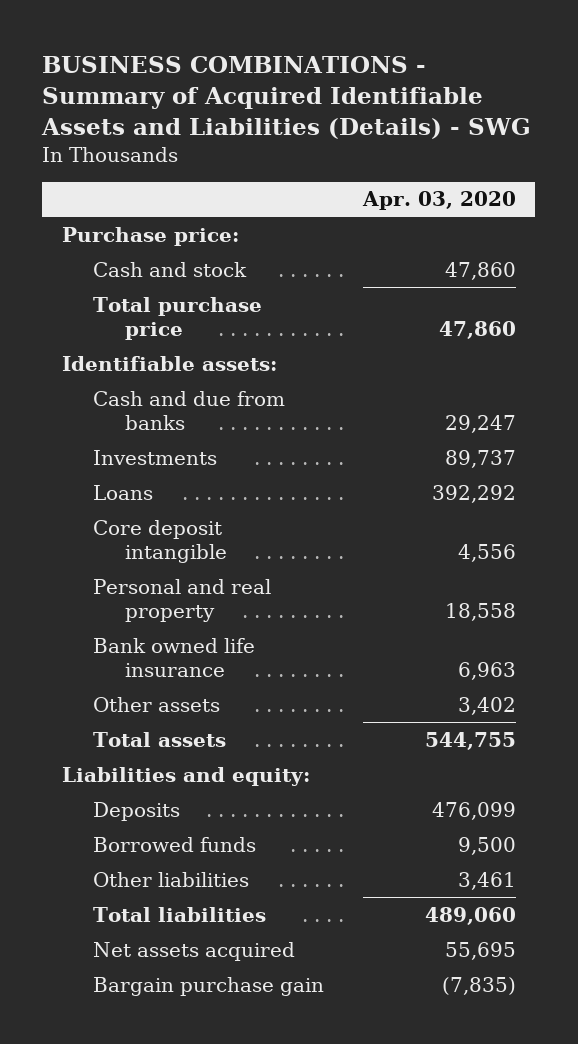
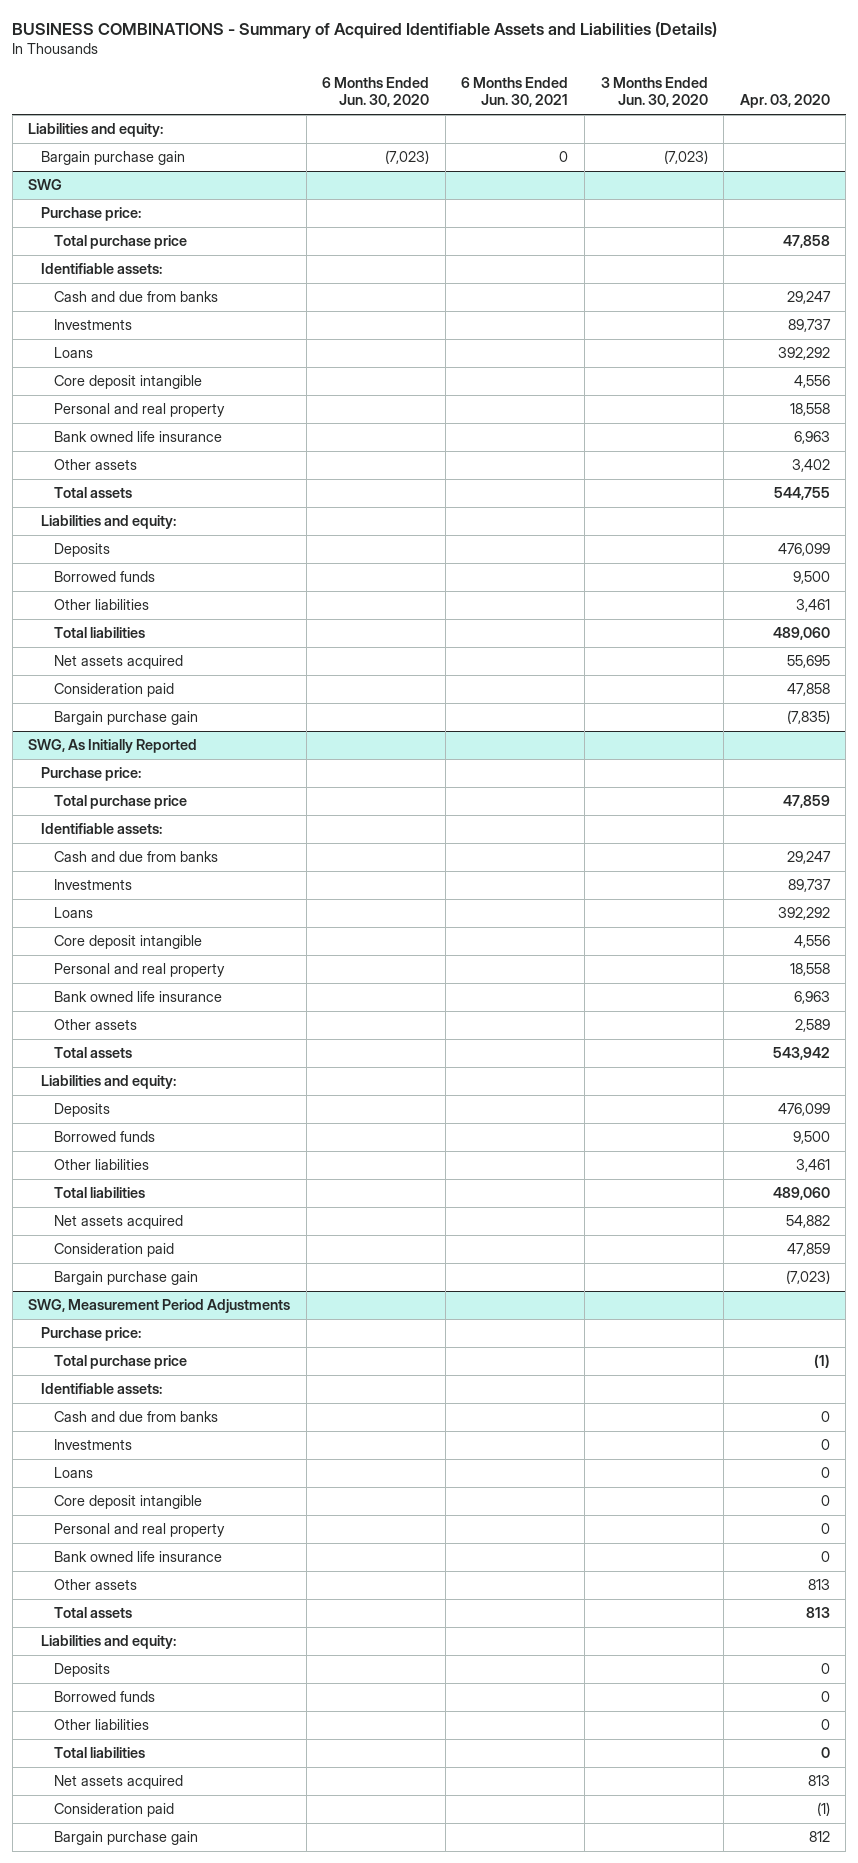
[41,56,532,140] BUSINESS COMBINATIONS - Summary of Acquired Identifiable Assets and Liabilities (Details) - SWG -> [12,21,718,39] BUSINESS COMBINATIONS - Summary of Acquired Identifiable Assets and Liabilities (Details)
none -> [322,76,430,108] 6 Months Ended Jun. 30, 2020
none -> [461,76,569,108] 6 Months Ended Jun. 30, 2021
none -> [600,76,708,108] 3 Months Ended Jun. 30, 2020
none -> [28,123,164,138] Liabilities and equity:
none -> [41,151,186,166] Bargain purchase gain
none -> [28,179,63,191] SWG
[93,261,248,277] Cash and stock -> none
[438,321,516,340] 47,860 -> [782,235,830,249] 47,858
none -> [53,683,174,698] Consideration paid
none -> [28,739,198,754] SWG, As Initially Reported
none -> [41,767,142,782] Purchase price:
none -> [53,795,187,810] Total purchase price
none -> [41,823,163,835] Identifiable assets:
none -> [53,851,218,863] Cash and due from banks
none -> [53,879,132,891] Investments
none -> [53,907,93,919] Loans
none -> [53,935,202,950] Core deposit intangible
none -> [53,963,225,978] Personal and real property
none -> [53,991,222,1003] Bank owned life insurance
none -> [53,1019,137,1031] Other assets
none -> [53,1047,132,1059] Total assets
none -> [41,1075,177,1090] Liabilities and equity:
none -> [53,1103,110,1118] Deposits
none -> [53,1131,155,1143] Borrowed funds
none -> [53,1159,149,1171] Other liabilities
none -> [53,1187,145,1199] Total liabilities
none -> [53,1215,183,1230] Net assets acquired
none -> [53,1243,174,1258] Consideration paid
none -> [53,1271,198,1286] Bargain purchase gain
none -> [28,1299,291,1314] SWG, Measurement Period Adjustments
none -> [41,1327,142,1342] Purchase price:
none -> [53,1355,187,1370] Total purchase price
none -> [41,1383,163,1395] Identifiable assets:
none -> [53,1411,218,1423] Cash and due from banks
none -> [53,1439,132,1451] Investments
none -> [53,1467,93,1479] Loans
none -> [53,1495,202,1510] Core deposit intangible
none -> [53,1523,225,1538] Personal and real property
none -> [53,1551,222,1563] Bank owned life insurance
none -> [53,1579,137,1591] Other assets
none -> [53,1607,132,1619] Total assets
none -> [41,1635,177,1650] Liabilities and equity:
none -> [53,1663,110,1678] Deposits
none -> [53,1691,155,1703] Borrowed funds
none -> [53,1719,149,1731] Other liabilities
none -> [53,1747,145,1759] Total liabilities
none -> [53,1775,183,1790] Net assets acquired
none -> [53,1803,174,1818] Consideration paid
none -> [53,1831,198,1846] Bargain purchase gain

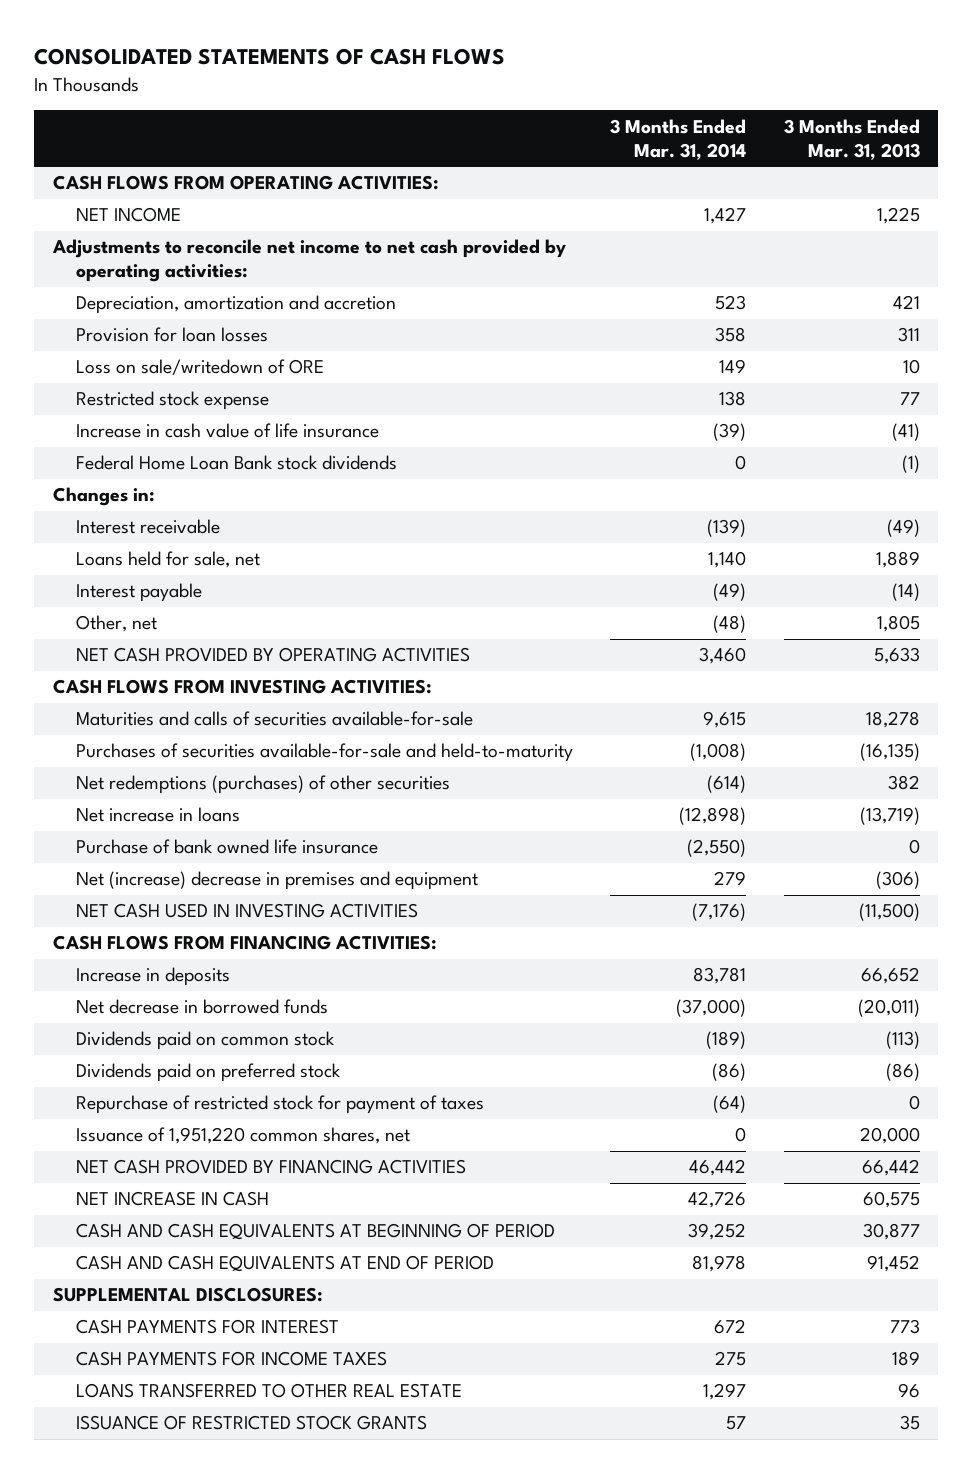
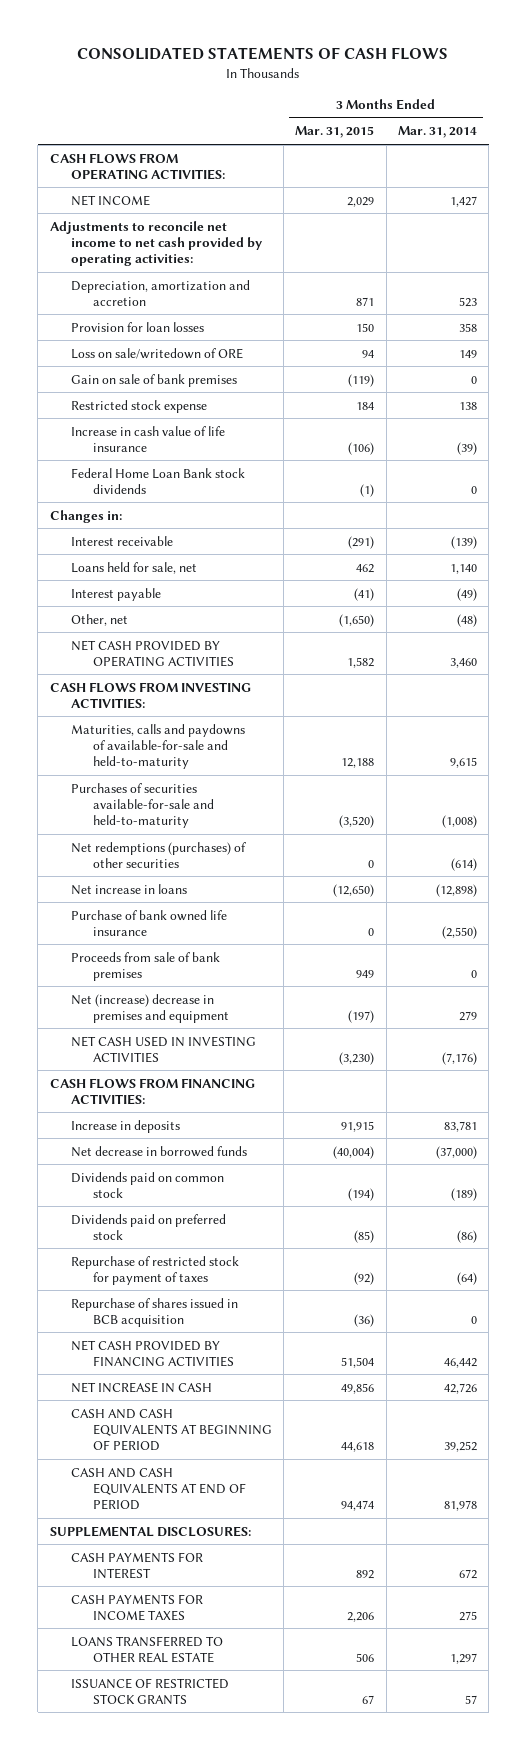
[783,118,920,160] 3 Months Ended Mar. 31, 2013 -> none
none -> [295,126,375,139] Mar. 31, 2015
none -> [71,373,238,387] Gain on sale of bank premises
[76,711,474,727] Maturities and calls of securities available-for-sale -> [71,723,246,769] Maturities, calls and paydowns of available-for-sale and held-to-maturity
none -> [71,951,221,981] Proceeds from sale of bank premises
[76,1127,411,1145] Issuance of 1,951,220 common shares, net -> none
none -> [71,1297,239,1327] Repurchase of shares issued in BCB acquisition

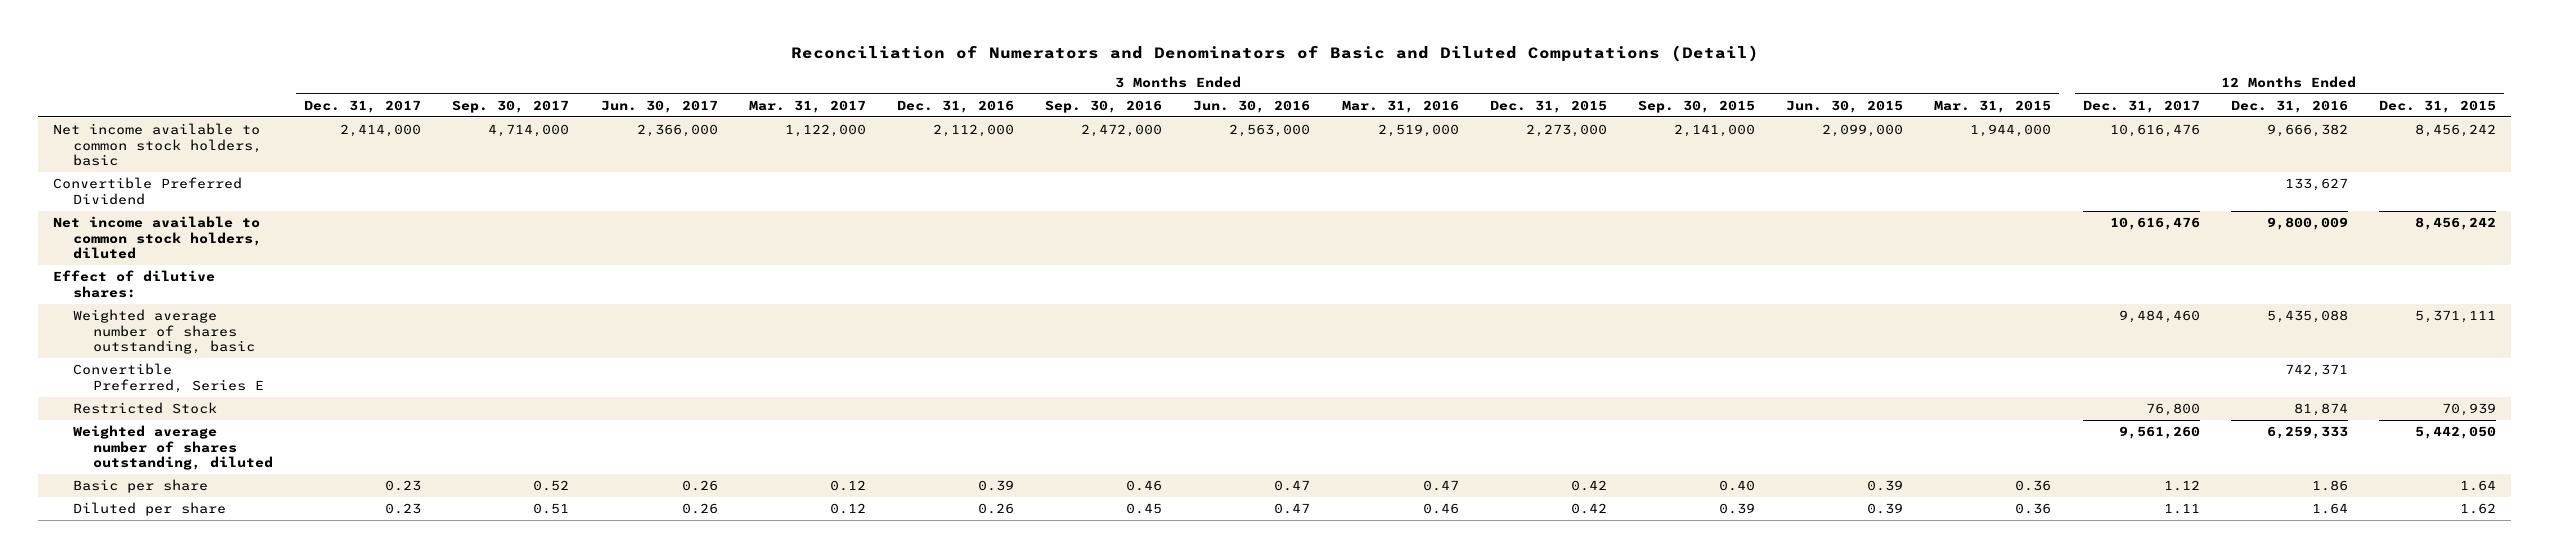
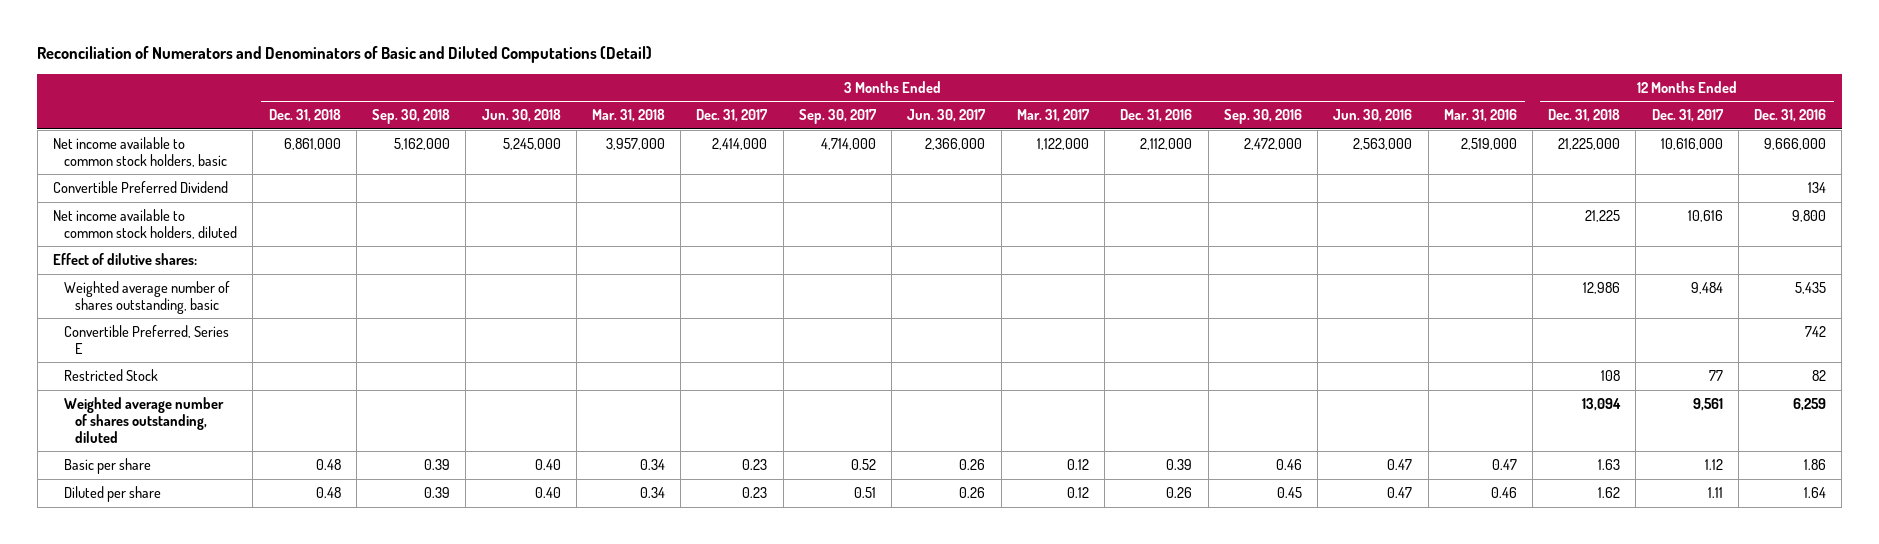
[1489,99,1607,113] Dec. 31, 2015 -> none
[1637,99,1755,113] Sep. 30, 2015 -> none
[1786,99,1904,113] Jun. 30, 2015 -> none
[1934,99,2052,113] Mar. 31, 2015 -> none
[2378,99,2496,113] Dec. 31, 2015 -> none
none -> [268,109,341,123] Dec. 31, 2018
none -> [372,109,451,125] Sep. 30, 2018
none -> [481,109,561,123] Jun. 30, 2018
none -> [591,109,665,123] Mar. 31, 2018
none -> [1548,109,1621,123] Dec. 31, 2018
[2109,124,2200,138] 10,616,476 -> [1660,137,1723,150] 10,616,000
[2266,124,2348,138] 9,666,382 -> [1764,137,1827,150] 9,666,000
[2284,178,2348,192] 133,627 -> [1808,181,1827,193] 134
[2109,217,2200,231] 10,616,476 -> [1687,209,1723,222] 10,616
[2266,217,2348,231] 9,800,009 -> [1792,209,1827,222] 9,800
[2118,310,2200,324] 9,484,460 -> [1690,281,1723,294] 9,484
[2266,310,2348,324] 5,435,088 -> [1795,281,1827,294] 5,435
[2284,364,2348,378] 742,371 -> [1805,325,1827,337] 742
[2145,403,2200,417] 76,800 -> [1708,369,1723,381] 77
[2293,403,2348,417] 81,874 -> [1812,369,1827,381] 82
[2118,426,2200,440] 9,561,260 -> [1692,397,1723,411] 9,561
[2266,426,2348,440] 6,259,333 -> [1793,397,1827,411] 6,259

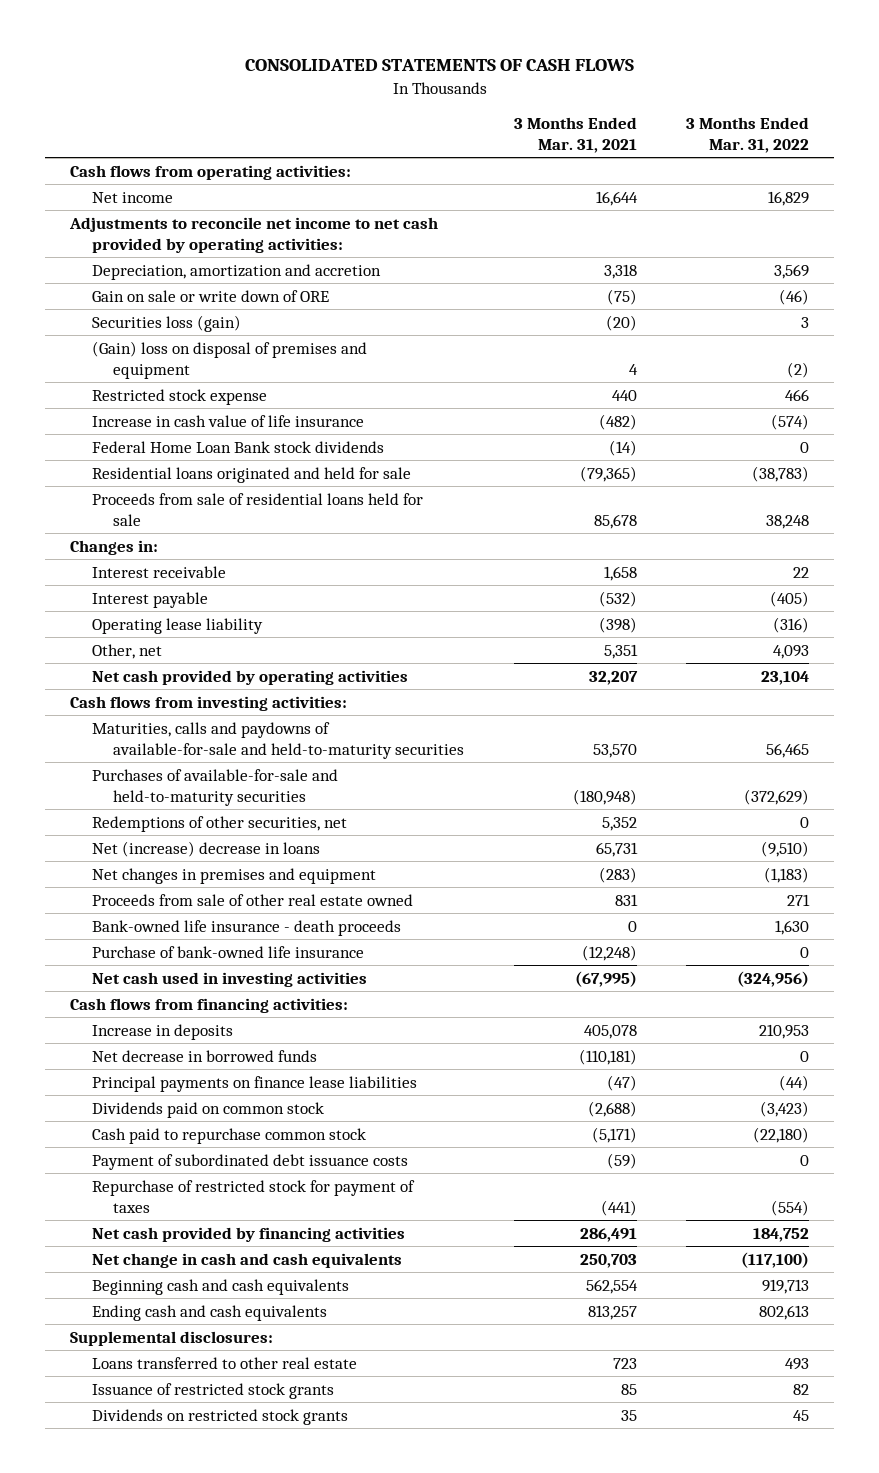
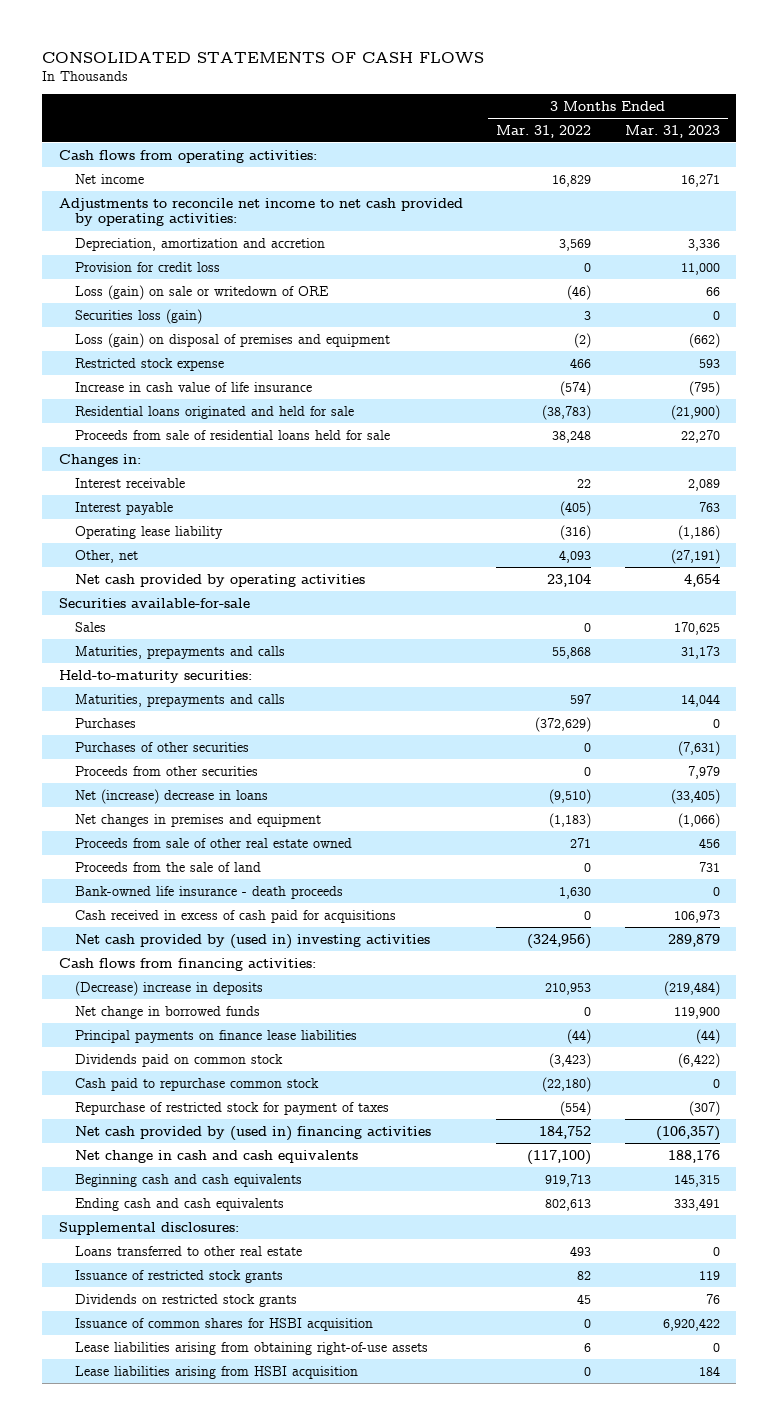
[513,116,637,153] 3 Months Ended Mar. 31, 2021 -> none
none -> [624,124,720,138] Mar. 31, 2023
none -> [75,261,221,272] Provision for credit loss
[91,289,329,302] Gain on sale or write down of ORE -> [75,284,330,300] Loss (gain) on sale or writedown of ORE
[91,340,367,379] (Gain) loss on disposal of premises and equipment -> [75,332,391,348] Loss (gain) on disposal of premises and equipment
[91,440,384,453] Federal Home Loan Bank stock dividends -> none
[70,695,348,711] Cash flows from investing activities: -> none
[91,721,465,759] Maturities, calls and paydowns of available-for-sale and held-to-maturity securities -> none
none -> [58,597,250,608] Securities available-for-sale
none -> [75,621,107,632] Sales
none -> [75,645,286,659] Maturities, prepayments and calls
none -> [58,669,252,683] Held-to-maturity securities:
none -> [75,693,286,707] Maturities, prepayments and calls
[91,768,338,806] Purchases of available-for-sale and held-to-maturity securities -> [75,717,137,728] Purchases
[91,815,347,832] Redemptions of other securities, net -> [75,741,250,752] Purchases of other securities
none -> [75,765,259,776] Proceeds from other securities
none -> [75,861,262,872] Proceeds from the sale of land
[91,945,364,958] Purchase of bank-owned life insurance -> none
none -> [75,909,397,923] Cash received in excess of cash paid for acquisitions
[91,971,367,987] Net cash used in investing activities -> [75,933,431,949] Net cash provided by (used in) investing activities
[91,1023,233,1040] Increase in deposits -> [75,980,264,996] (Decrease) increase in deposits
[91,1049,317,1062] Net decrease in borrowed funds -> [75,1005,261,1019] Net change in borrowed funds
[91,1153,408,1170] Payment of subordinated debt issuance costs -> none
[91,1226,405,1242] Net cash provided by financing activities -> [75,1125,432,1141] Net cash provided by (used in) financing activities
none -> [75,1317,374,1331] Issuance of common shares for HSBI acquisition
none -> [75,1341,429,1355] Lease liabilities arising from obtaining right-of-use assets
none -> [75,1365,359,1379] Lease liabilities arising from HSBI acquisition

